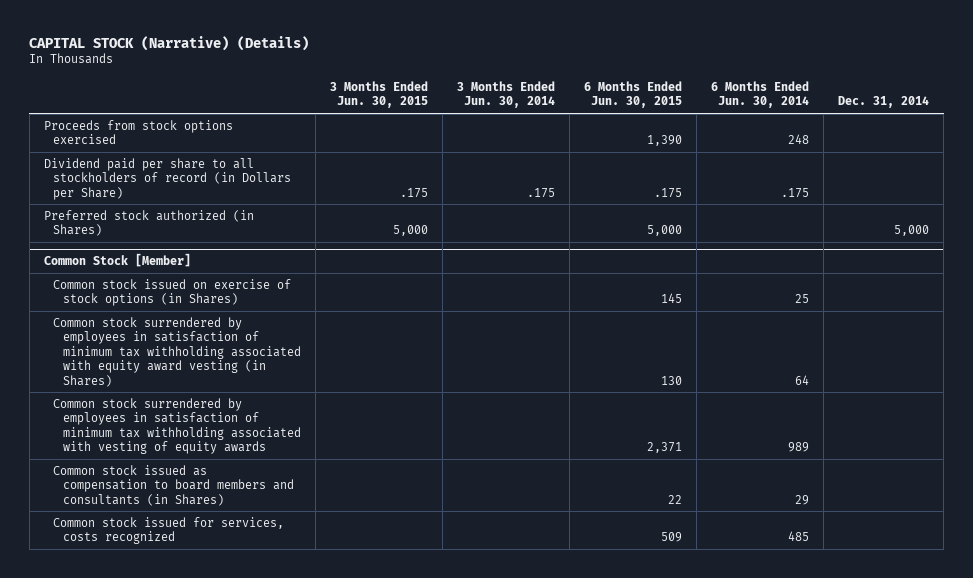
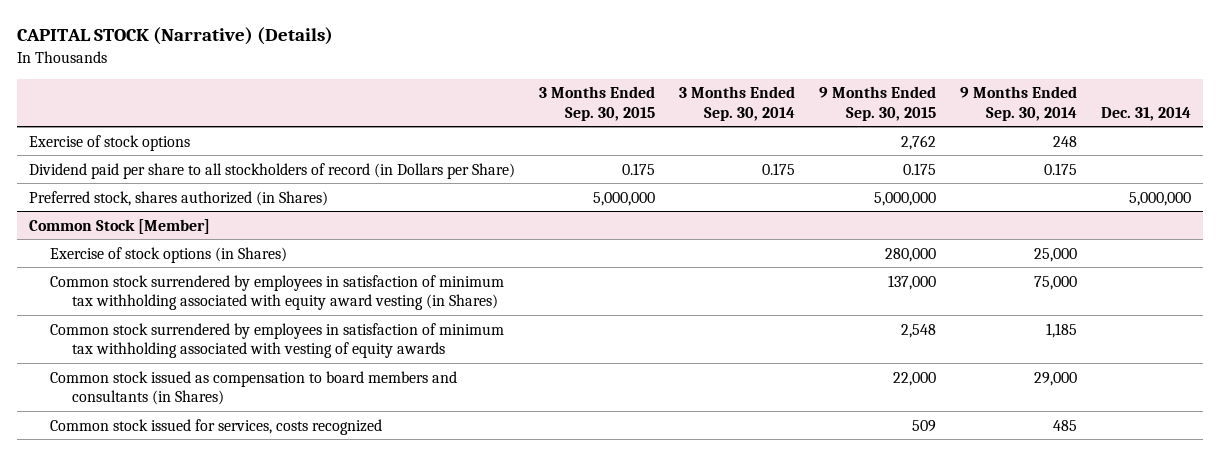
[329,80,428,109] 3 Months Ended Jun. 30, 2015 -> none
[456,80,555,109] 3 Months Ended Jun. 30, 2014 -> none
[583,80,682,109] 6 Months Ended Jun. 30, 2015 -> none
[711,80,810,109] 6 Months Ended Jun. 30, 2014 -> none
none -> [538,86,655,121] 3 Months Ended Sep. 30, 2015
none -> [678,86,795,121] 3 Months Ended Sep. 30, 2014
none -> [819,86,937,121] 9 Months Ended Sep. 30, 2015
none -> [960,86,1078,121] 9 Months Ended Sep. 30, 2014
[43,119,233,145] Proceeds from stock options exercised -> [28,134,190,151] Exercise of stock options
[43,209,254,237] Preferred stock authorized (in Shares) -> [28,190,328,206] Preferred stock, shares authorized (in Shares)
[894,225,930,237] 5,000 -> [1129,191,1192,206] 5,000,000
[53,278,292,307] Common stock issued on exercise of stock options (in Shares) -> [50,246,288,263] Exercise of stock options (in Shares)

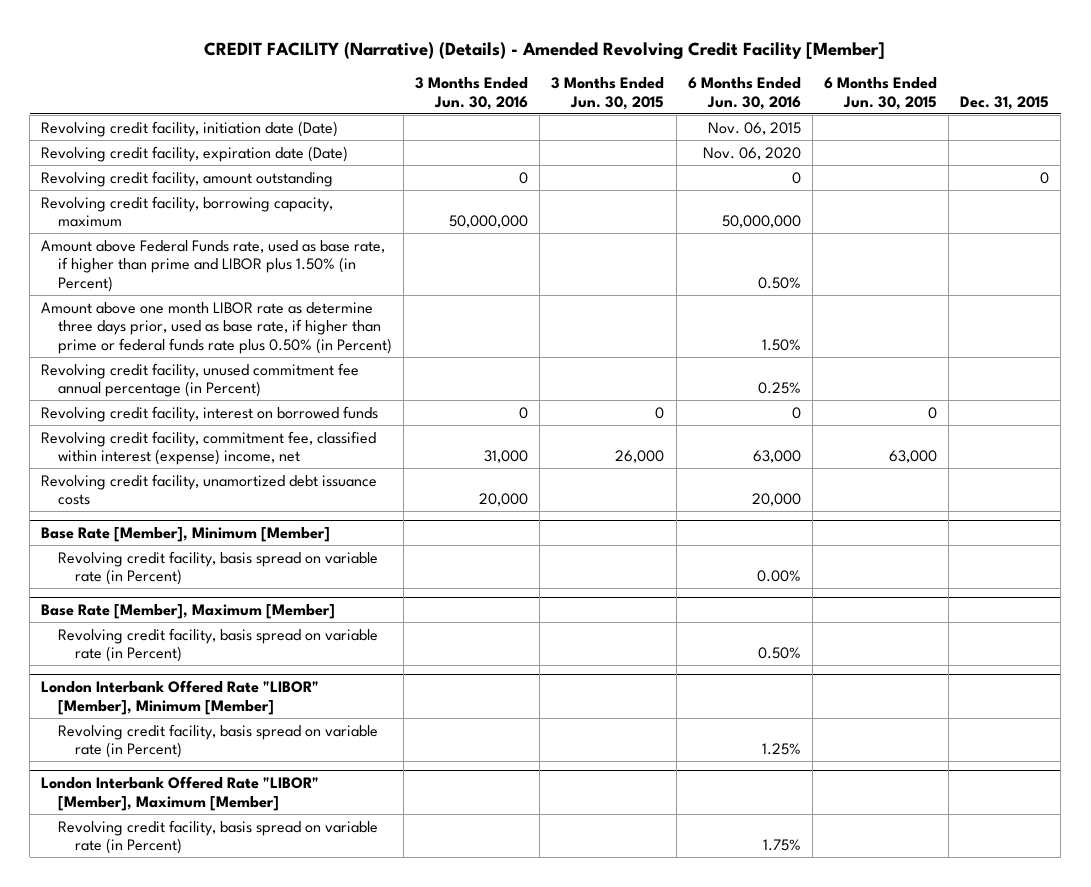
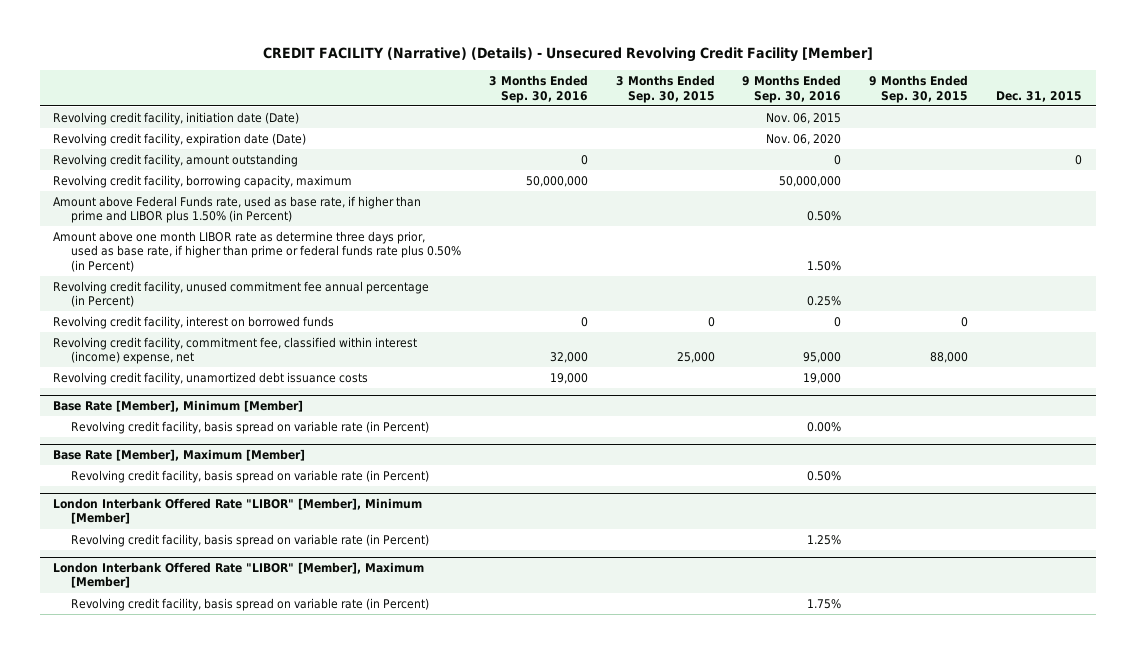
[204,41,886,60] CREDIT FACILITY (Narrative) (Details) - Amended Revolving Credit Facility [Member] -> [262,47,873,63] CREDIT FACILITY (Narrative) (Details) - Unsecured Revolving Credit Facility [Member]
[415,77,529,110] 3 Months Ended Jun. 30, 2016 -> none
[551,77,665,110] 3 Months Ended Jun. 30, 2015 -> none
[687,77,801,110] 6 Months Ended Jun. 30, 2016 -> none
[823,77,937,110] 6 Months Ended Jun. 30, 2015 -> none
none -> [488,75,588,103] 3 Months Ended Sep. 30, 2016
none -> [615,75,715,103] 3 Months Ended Sep. 30, 2015
none -> [742,75,842,103] 9 Months Ended Sep. 30, 2016
none -> [869,75,969,103] 9 Months Ended Sep. 30, 2015
[41,430,377,466] Revolving credit facility, commitment fee, classified within interest (expense) income, net -> [53,336,418,365] Revolving credit facility, commitment fee, classified within interest (income) expense, net

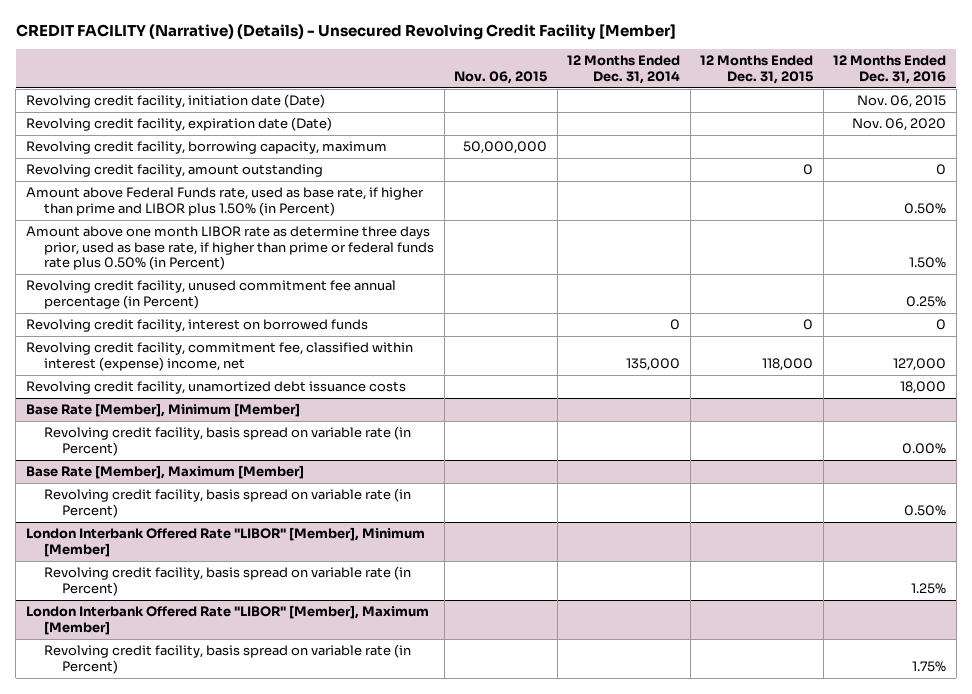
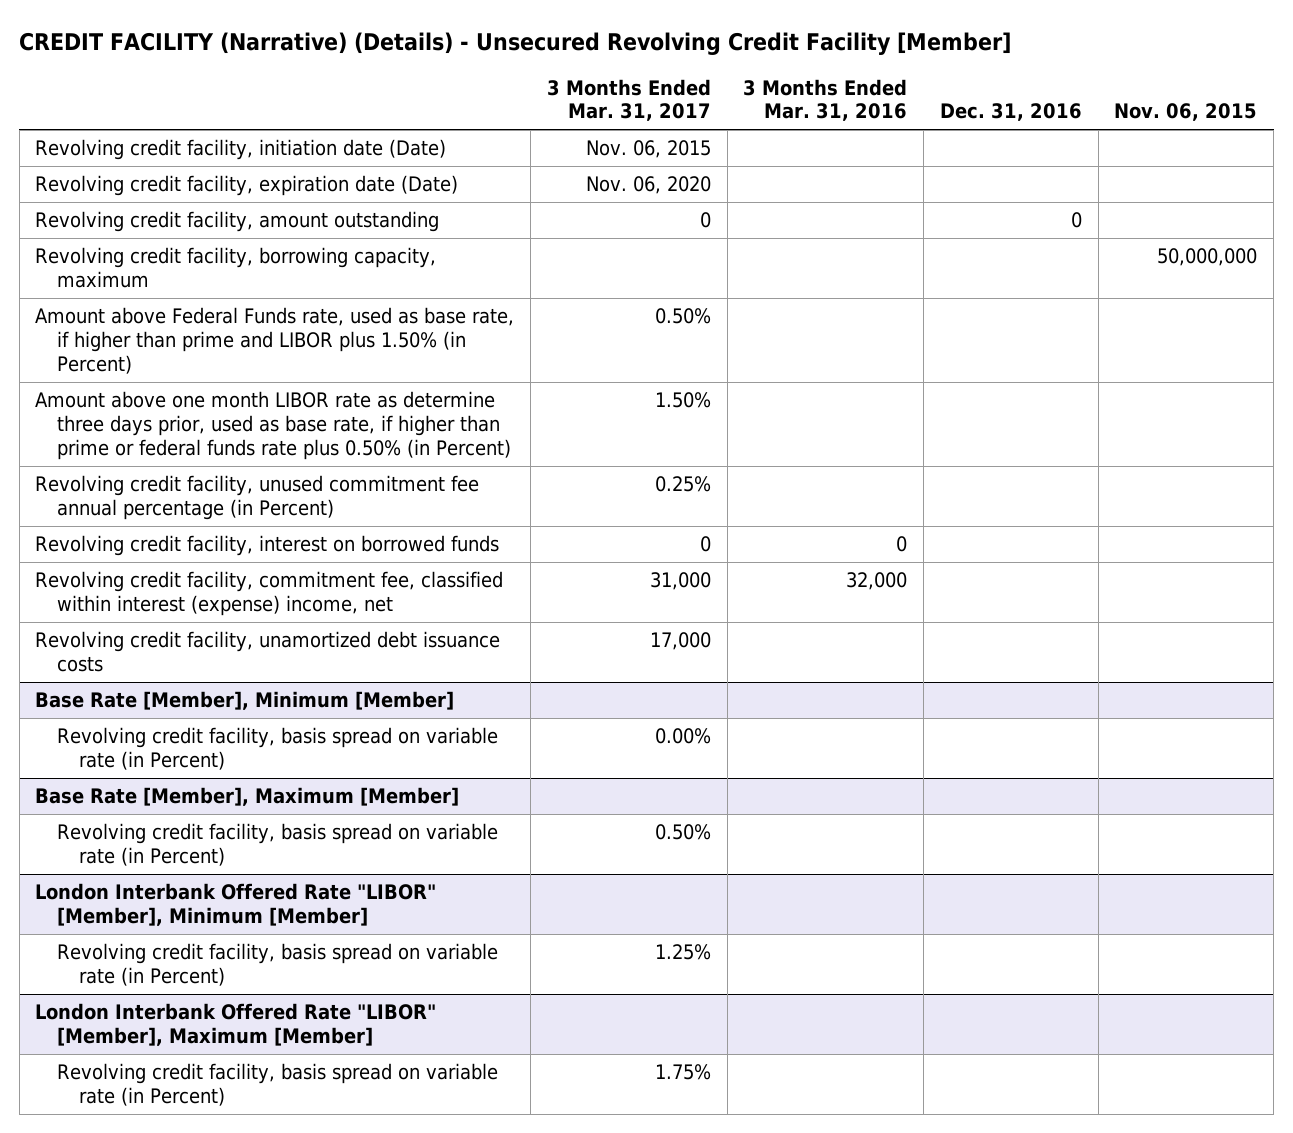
[567,55,681,84] 12 Months Ended Dec. 31, 2014 -> none
[700,55,814,84] 12 Months Ended Dec. 31, 2015 -> none
[833,55,947,84] 12 Months Ended Dec. 31, 2016 -> none
none -> [546,78,711,122] 3 Months Ended Mar. 31, 2017
none -> [743,78,908,122] 3 Months Ended Mar. 31, 2016
none -> [939,103,1082,122] Dec. 31, 2016
[25,141,387,155] Revolving credit facility, borrowing capacity, maximum -> [35,247,437,288] Revolving credit facility, borrowing capacity, maximum

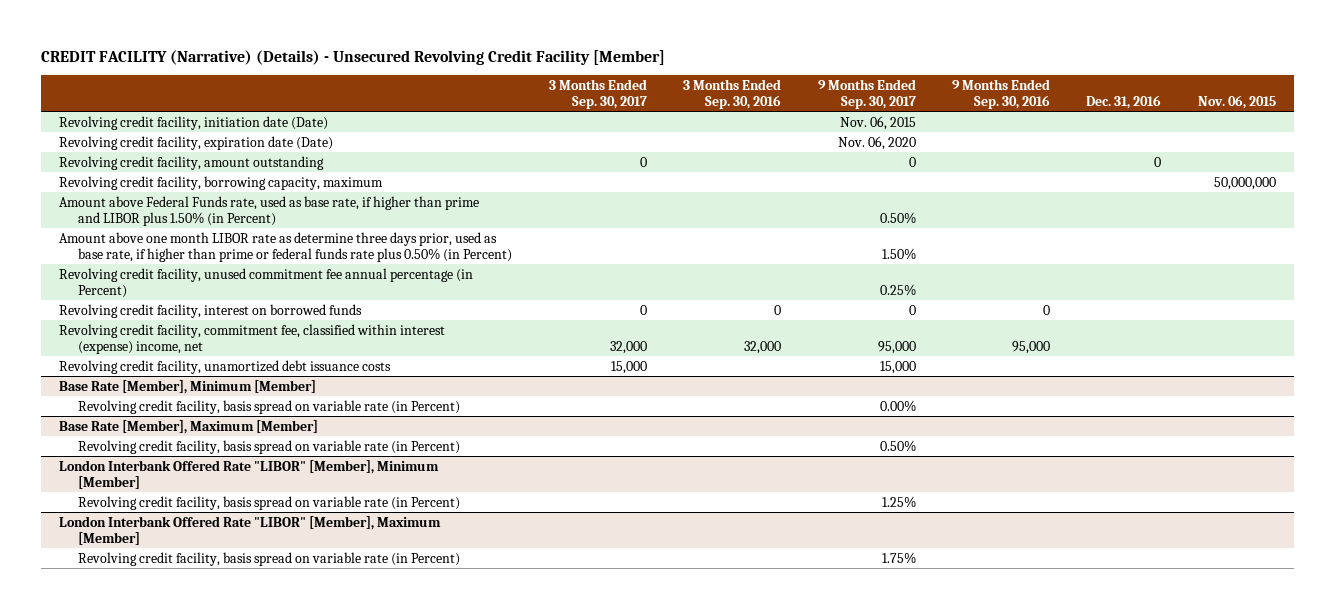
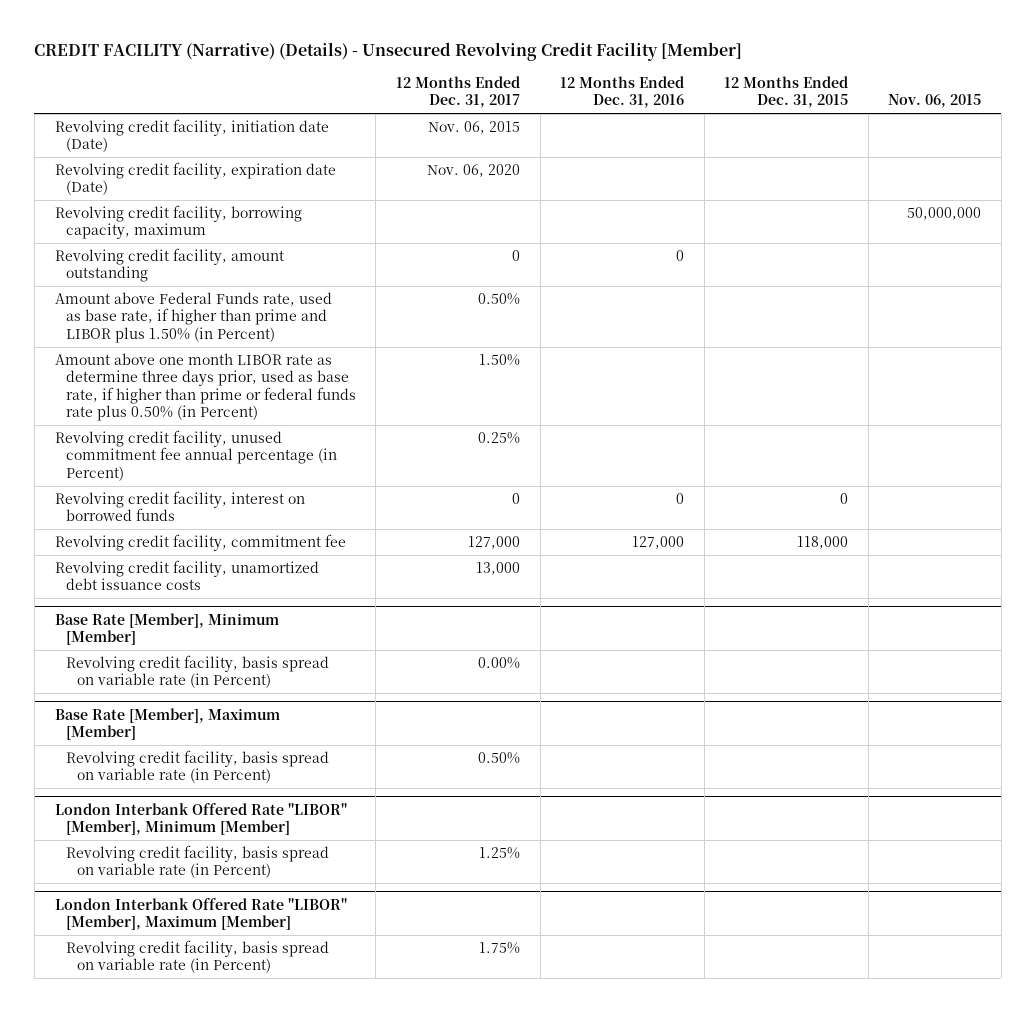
[548,78,647,109] 3 Months Ended Sep. 30, 2017 -> none
[683,78,782,109] 3 Months Ended Sep. 30, 2016 -> none
[817,78,916,109] 9 Months Ended Sep. 30, 2017 -> none
[951,78,1050,109] 9 Months Ended Sep. 30, 2016 -> none
[1086,94,1162,109] Dec. 31, 2016 -> none
none -> [396,75,521,109] 12 Months Ended Dec. 31, 2017
none -> [560,75,685,109] 12 Months Ended Dec. 31, 2016
none -> [724,75,849,109] 12 Months Ended Dec. 31, 2015
[58,155,324,170] Revolving credit facility, amount outstanding -> [54,248,284,283] Revolving credit facility, amount outstanding
[58,323,445,354] Revolving credit facility, commitment fee, classified within interest (expense) income, net -> [54,534,346,552] Revolving credit facility, commitment fee

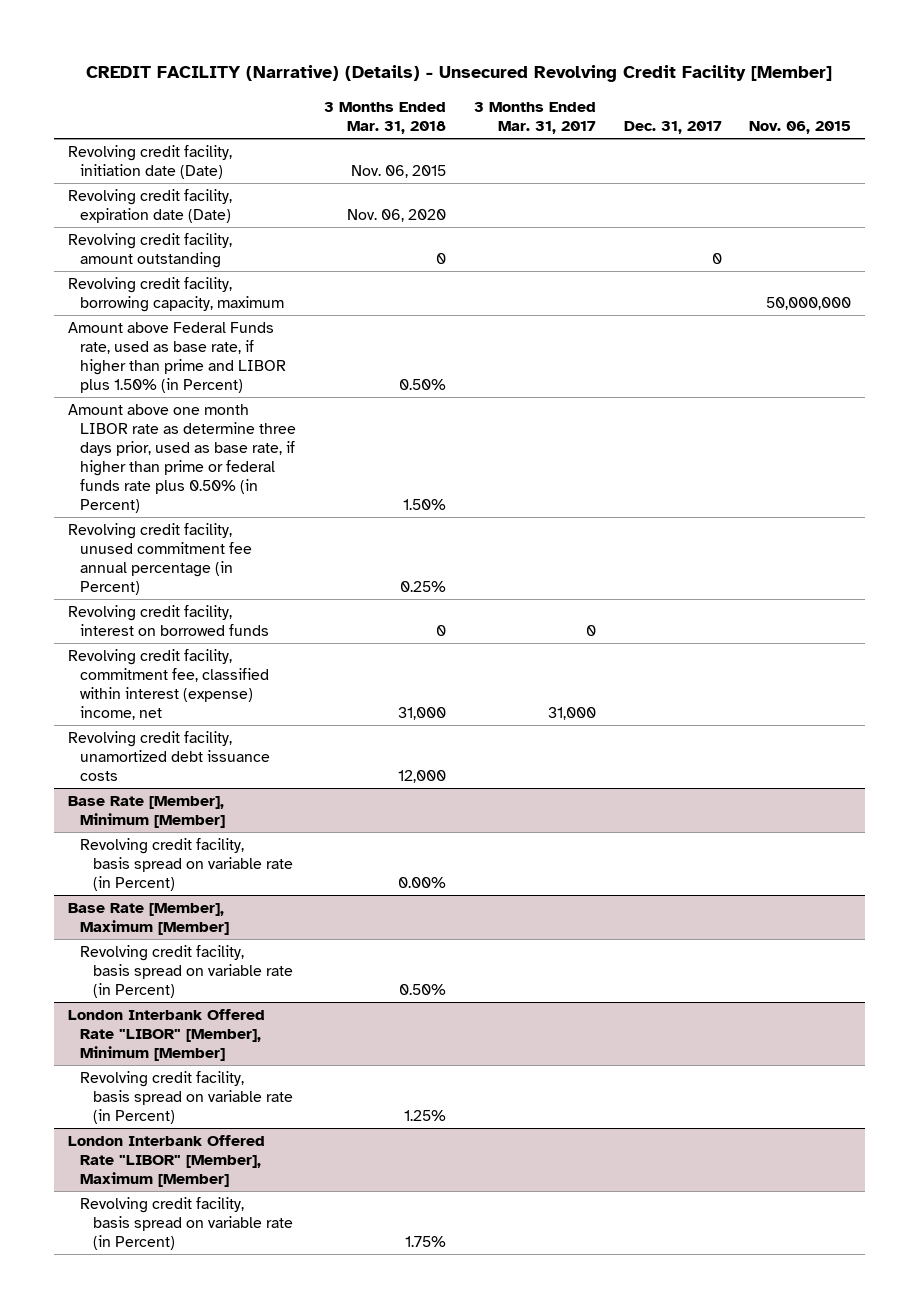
[396,75,521,109] 12 Months Ended Dec. 31, 2017 -> none
[560,75,685,109] 12 Months Ended Dec. 31, 2016 -> none
[724,75,849,109] 12 Months Ended Dec. 31, 2015 -> none
none -> [323,102,446,134] 3 Months Ended Mar. 31, 2018
none -> [473,102,596,134] 3 Months Ended Mar. 31, 2017
none -> [623,120,722,134] Dec. 31, 2017
[54,205,302,240] Revolving credit facility, borrowing capacity, maximum -> [67,277,285,312] Revolving credit facility, borrowing capacity, maximum
[54,534,346,552] Revolving credit facility, commitment fee -> [67,649,270,720] Revolving credit facility, commitment fee, classified within interest (expense) income, net

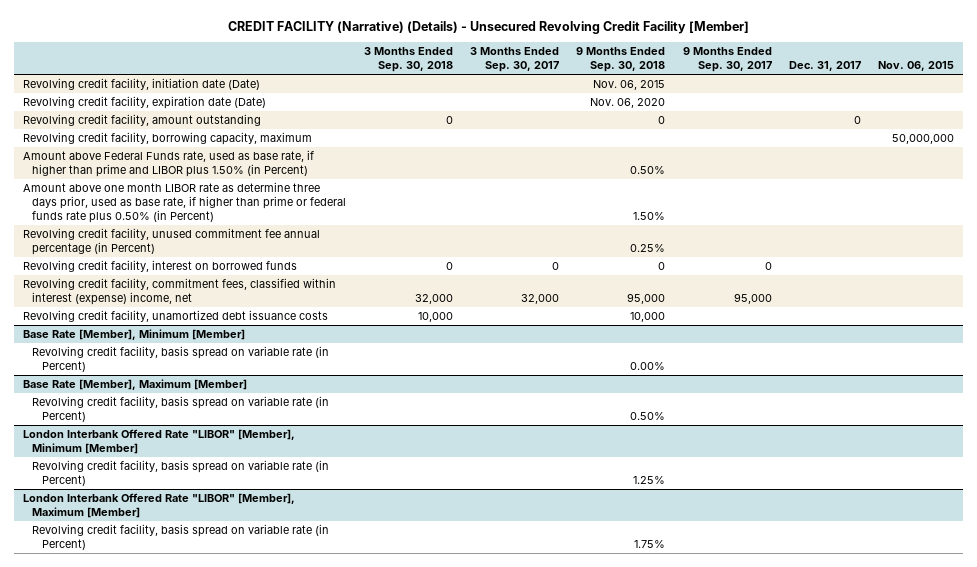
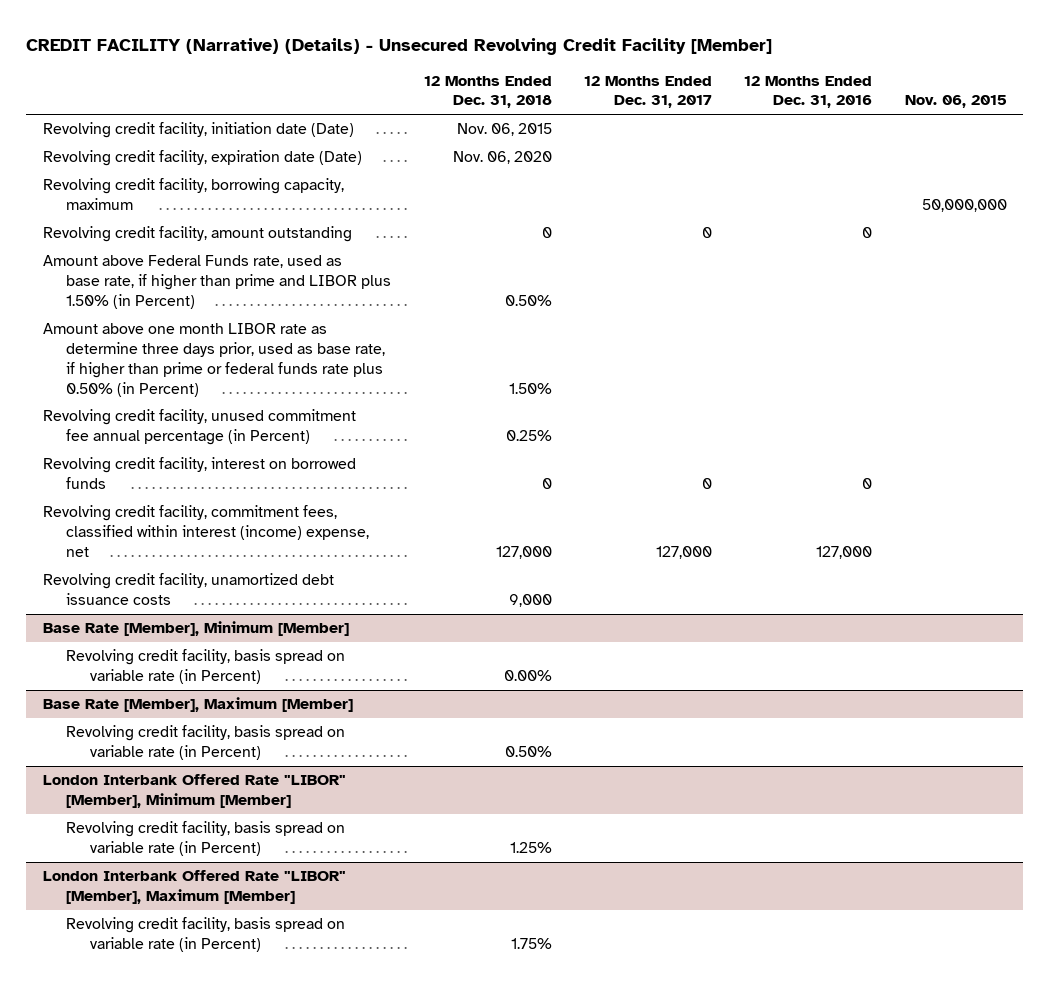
[363,47,453,73] 3 Months Ended Sep. 30, 2018 -> none
[469,47,559,73] 3 Months Ended Sep. 30, 2017 -> none
[576,47,666,73] 9 Months Ended Sep. 30, 2018 -> none
[682,47,772,73] 9 Months Ended Sep. 30, 2017 -> none
[788,61,861,72] Dec. 31, 2017 -> none
none -> [423,75,552,109] 12 Months Ended Dec. 31, 2018
none -> [583,75,712,109] 12 Months Ended Dec. 31, 2017
none -> [744,75,873,109] 12 Months Ended Dec. 31, 2016
[22,113,261,126] Revolving credit facility, amount outstanding -> [42,226,352,243] Revolving credit facility, amount outstanding
[22,277,336,306] Revolving credit facility, commitment fees, classified within interest (expense) income, net -> [42,505,370,557] Revolving credit facility, commitment fees, classified within interest (income) expense, net

